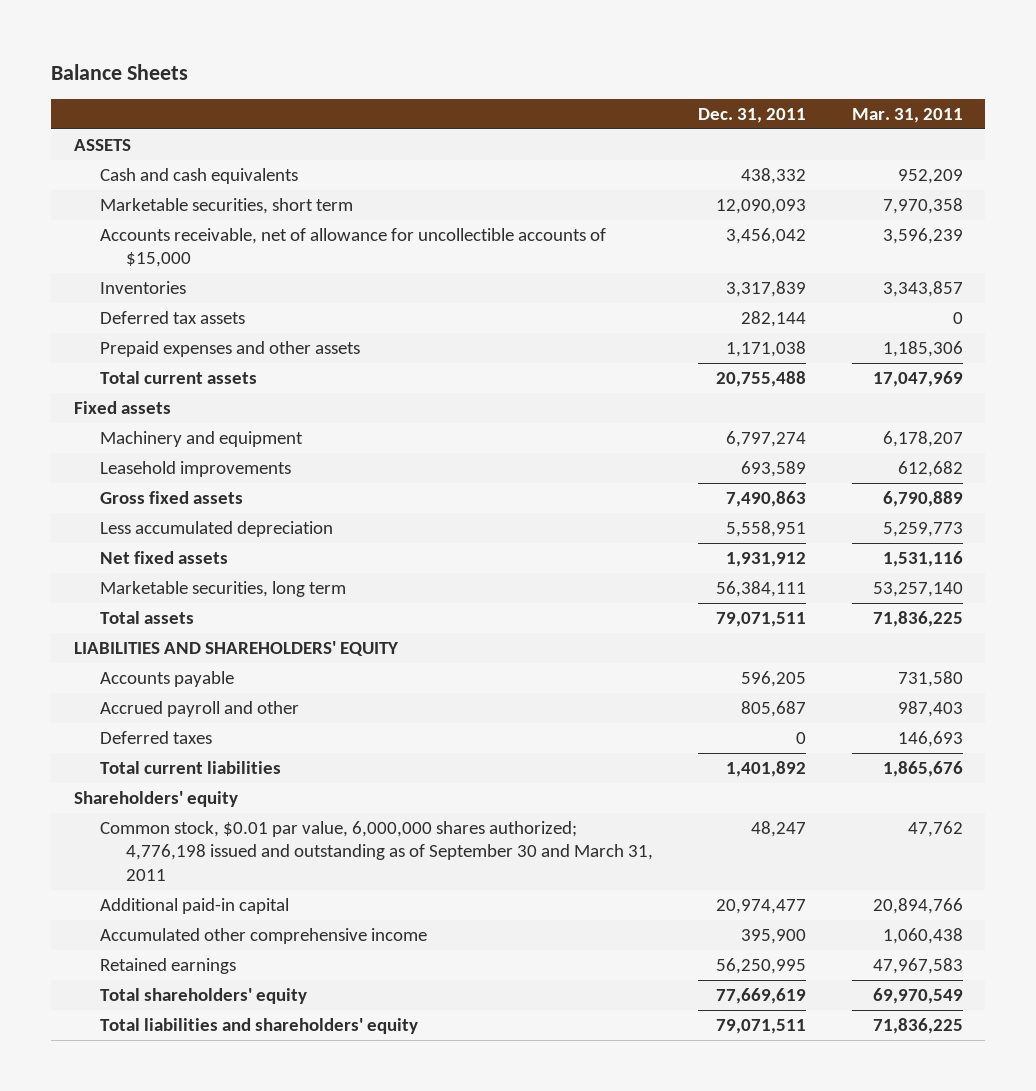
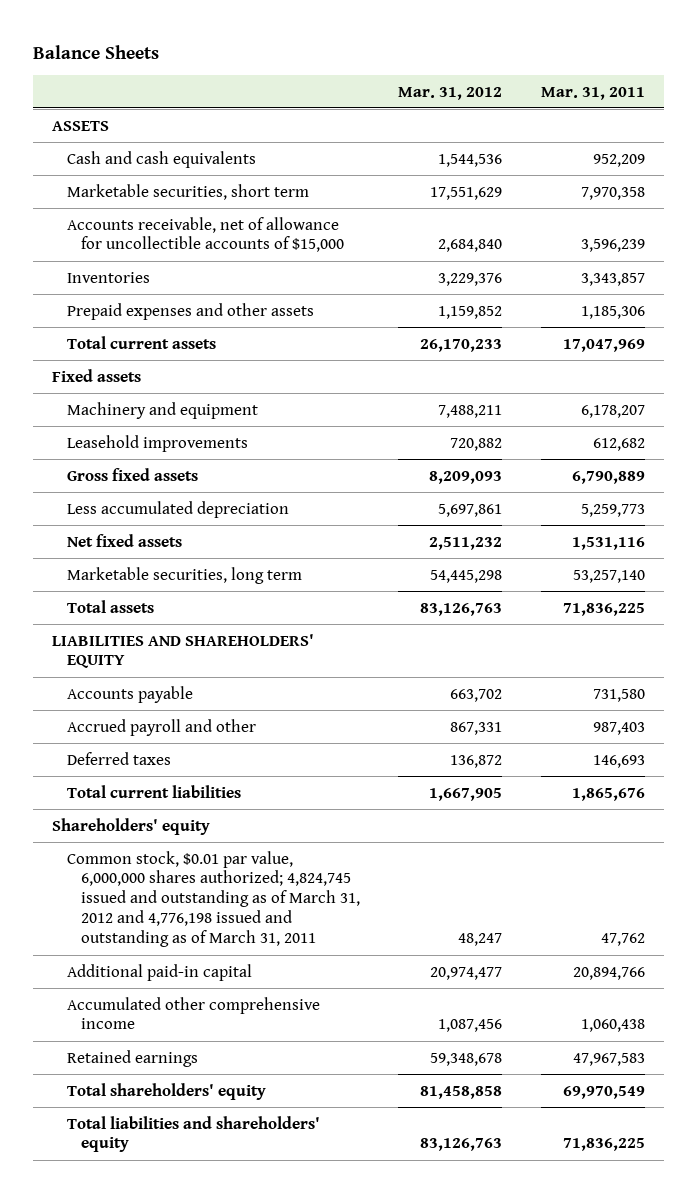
[698,107,807,123] Dec. 31, 2011 -> none
none -> [398,86,503,100] Mar. 31, 2012
[99,311,245,325] Deferred tax assets -> none
[99,821,654,881] Common stock, $0.01 par value, 6,000,000 shares authorized; 4,776,198 issued and outstanding as of September 30 and March 31, 2011 -> [66,850,360,948] Common stock, $0.01 par value, 6,000,000 shares authorized; 4,824,745 issued and outstanding as of March 31, 2012 and 4,776,198 issued and outstanding as of March 31, 2011

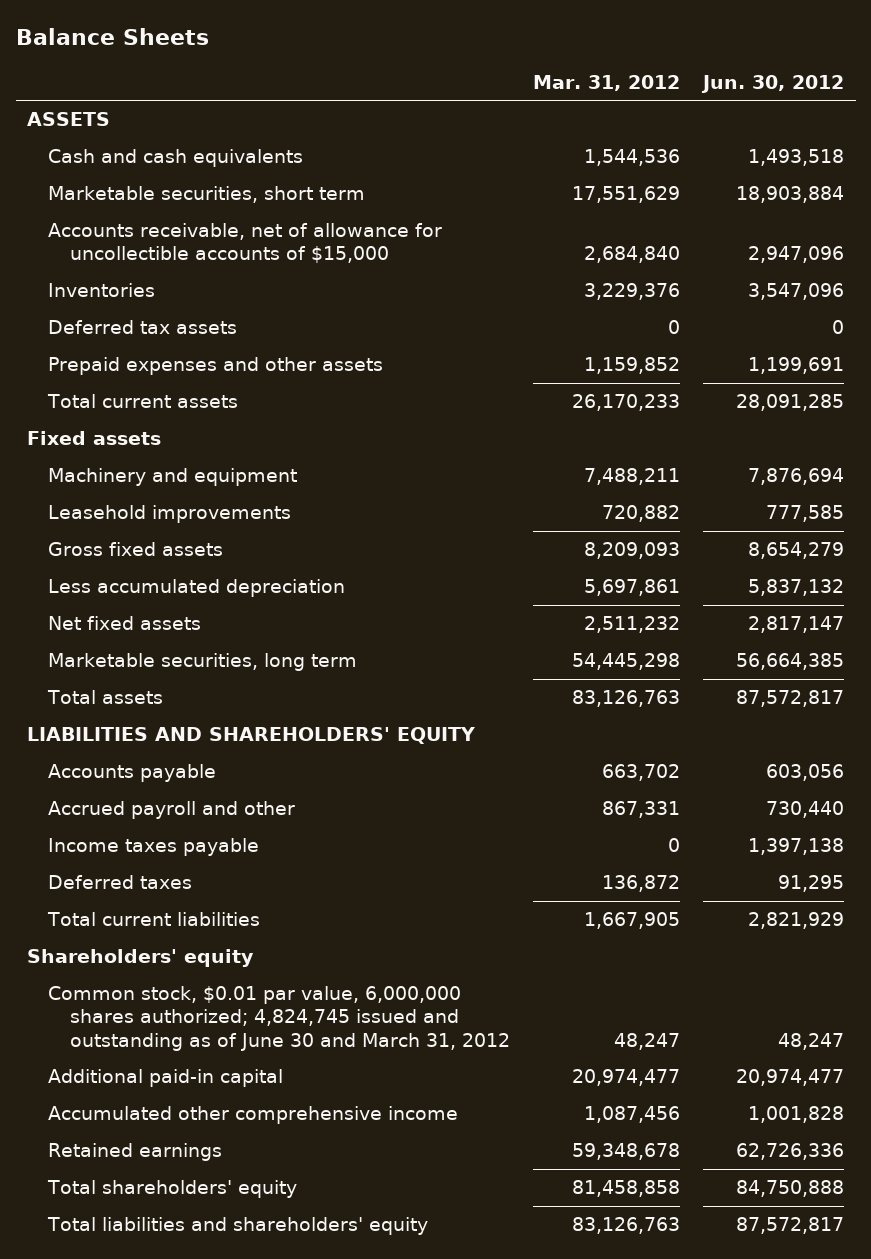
[540,86,645,100] Mar. 31, 2011 -> none
none -> [700,74,844,93] Jun. 30, 2012
none -> [48,320,238,335] Deferred tax assets
none -> [48,838,260,857] Income taxes payable
[66,850,360,948] Common stock, $0.01 par value, 6,000,000 shares authorized; 4,824,745 issued and outstanding as of March 31, 2012 and 4,776,198 issued and outstanding as of March 31, 2011 -> [48,986,510,1051] Common stock, $0.01 par value, 6,000,000 shares authorized; 4,824,745 issued and outstanding as of June 30 and March 31, 2012

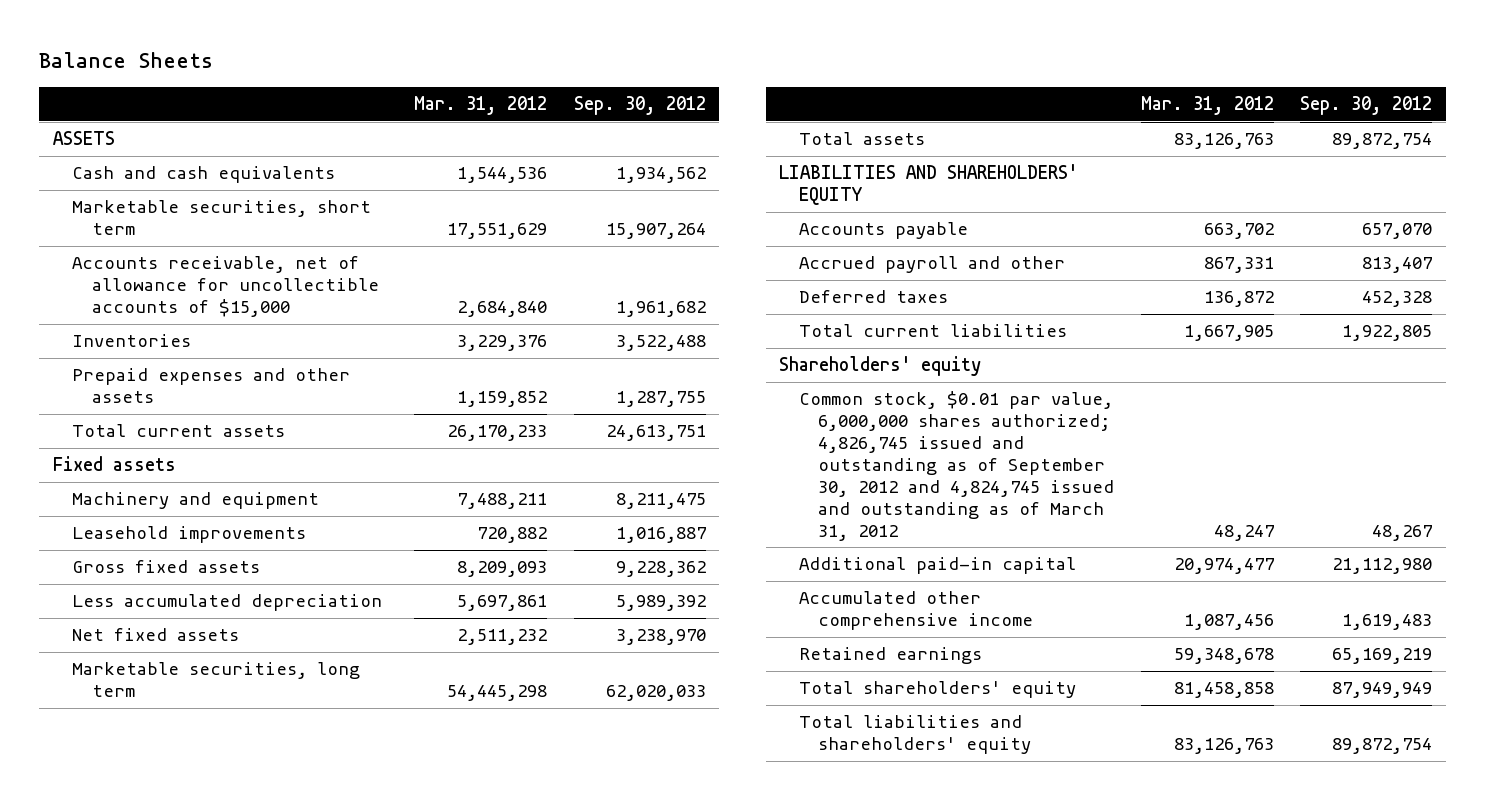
[700,74,844,93] Jun. 30, 2012 -> none
none -> [573,96,706,116] Sep. 30, 2012
[48,320,238,335] Deferred tax assets -> none
[48,838,260,857] Income taxes payable -> none
[48,986,510,1051] Common stock, $0.01 par value, 6,000,000 shares authorized; 4,824,745 issued and outstanding as of June 30 and March 31, 2012 -> [798,391,1115,541] Common stock, $0.01 par value, 6,000,000 shares authorized; 4,826,745 issued and outstanding as of September 30, 2012 and 4,824,745 issued and outstanding as of March 31, 2012

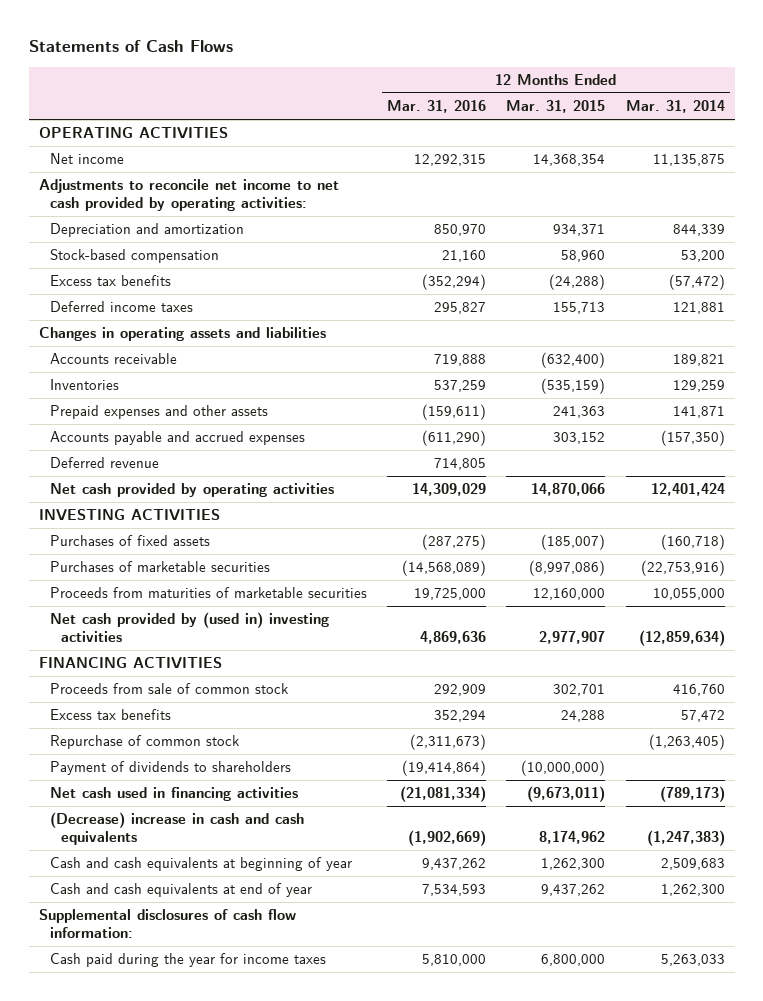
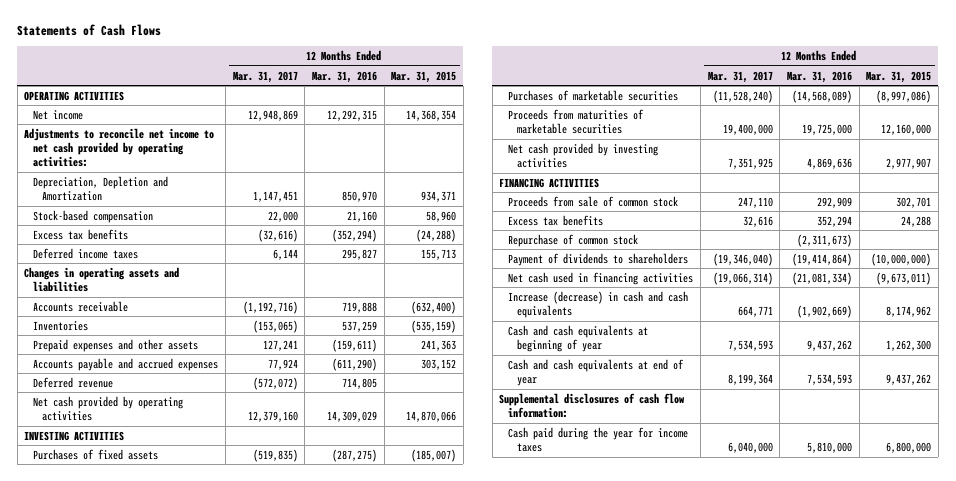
[625,100,725,114] Mar. 31, 2014 -> none
none -> [232,70,298,83] Mar. 31, 2017
[49,223,244,238] Depreciation and amortization -> [33,175,169,201] Depreciation, Depletion and Amortization
[49,612,329,643] Net cash provided by (used in) investing activities -> [508,142,659,168] Net cash provided by investing activities
[49,812,304,846] (Decrease) increase in cash and cash equivalents -> [508,290,689,318] Increase (decrease) in cash and cash equivalents

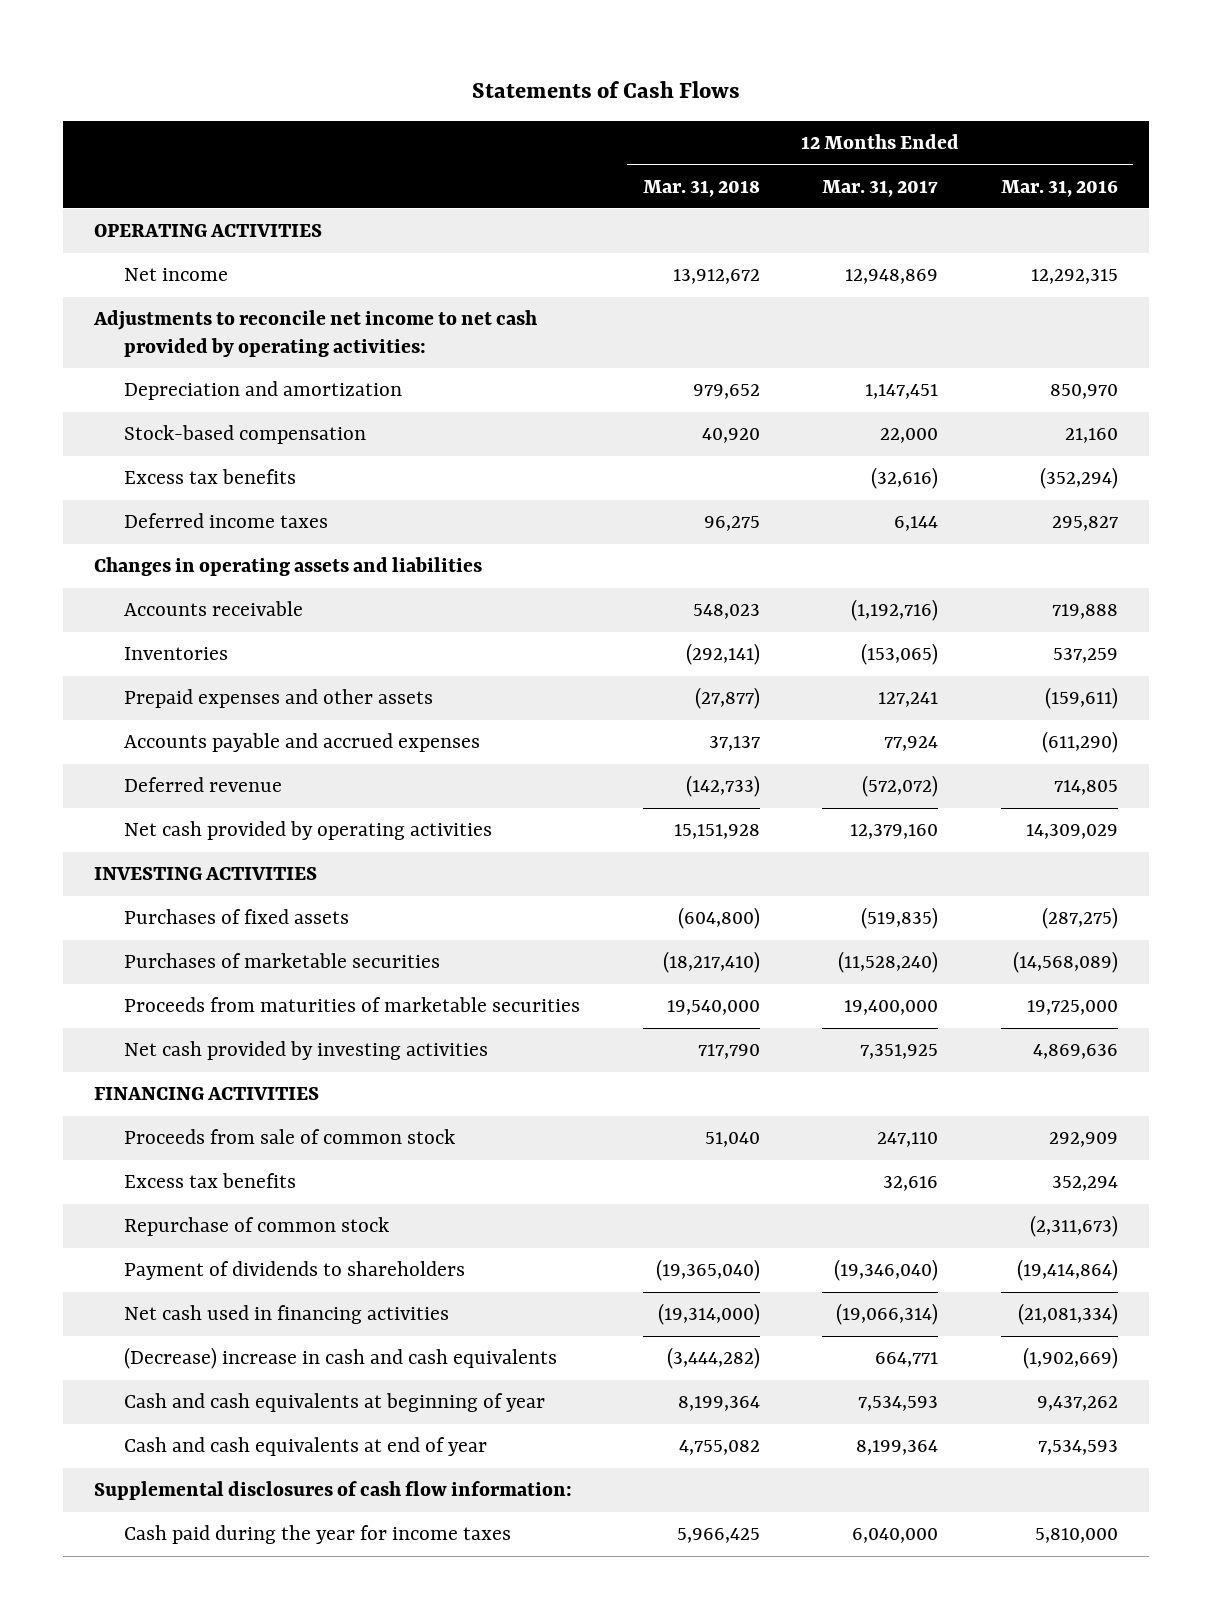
[391,70,457,83] Mar. 31, 2015 -> none
none -> [642,179,760,197] Mar. 31, 2018
[33,175,169,201] Depreciation, Depletion and Amortization -> [124,381,403,401] Depreciation and amortization
[508,290,689,318] Increase (decrease) in cash and cash equivalents -> [124,1347,558,1370] (Decrease) increase in cash and cash equivalents

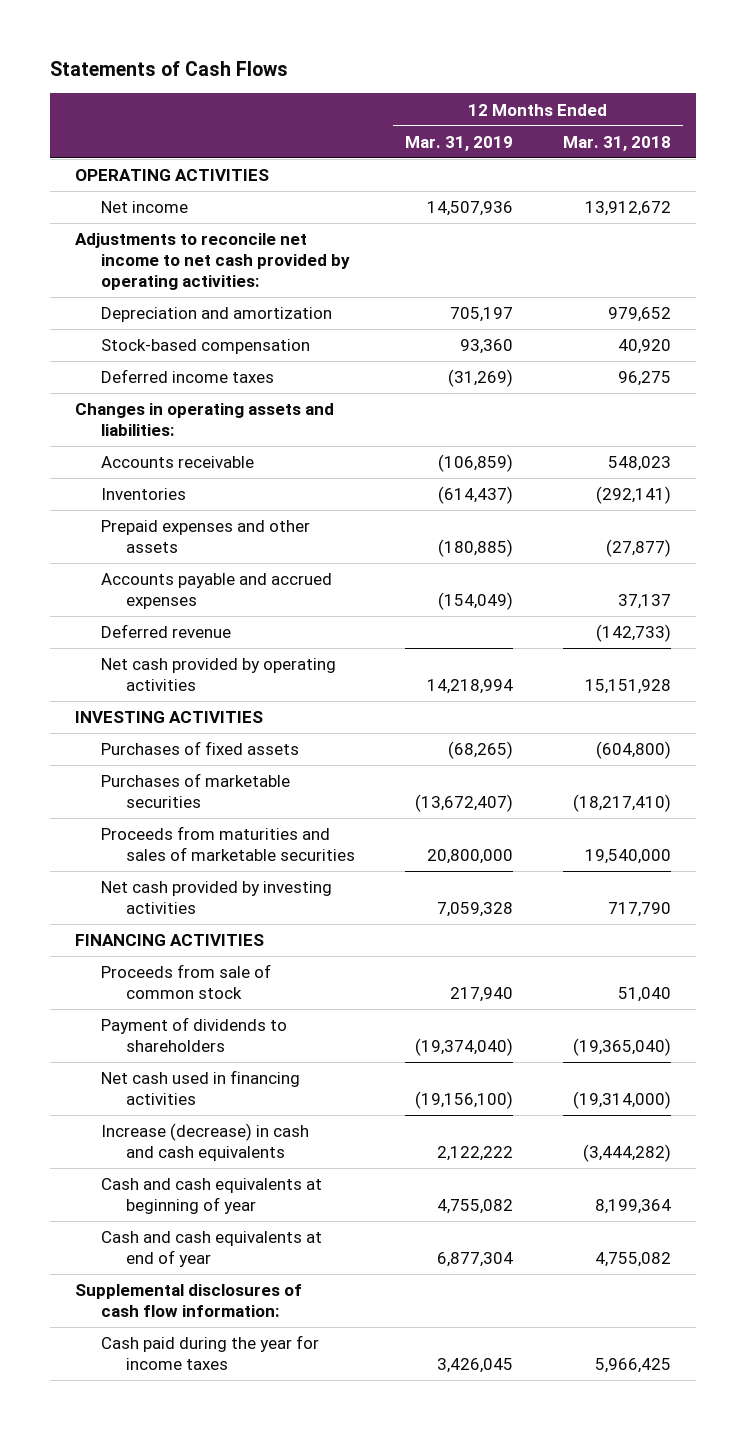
[822,179,939,197] Mar. 31, 2017 -> none
[1000,179,1118,197] Mar. 31, 2016 -> none
none -> [405,135,514,151] Mar. 31, 2019
[124,469,297,485] Excess tax benefits -> none
[93,557,482,577] Changes in operating assets and liabilities -> [74,403,334,437] Changes in operating assets and liabilities:
[124,997,581,1013] Proceeds from maturities of marketable securities -> [100,826,356,862] Proceeds from maturities and sales of marketable securities
[124,1173,297,1189] Excess tax benefits -> none
[124,1217,390,1237] Repurchase of common stock -> none
[124,1347,558,1370] (Decrease) increase in cash and cash equivalents -> [100,1123,309,1162] Increase (decrease) in cash and cash equivalents

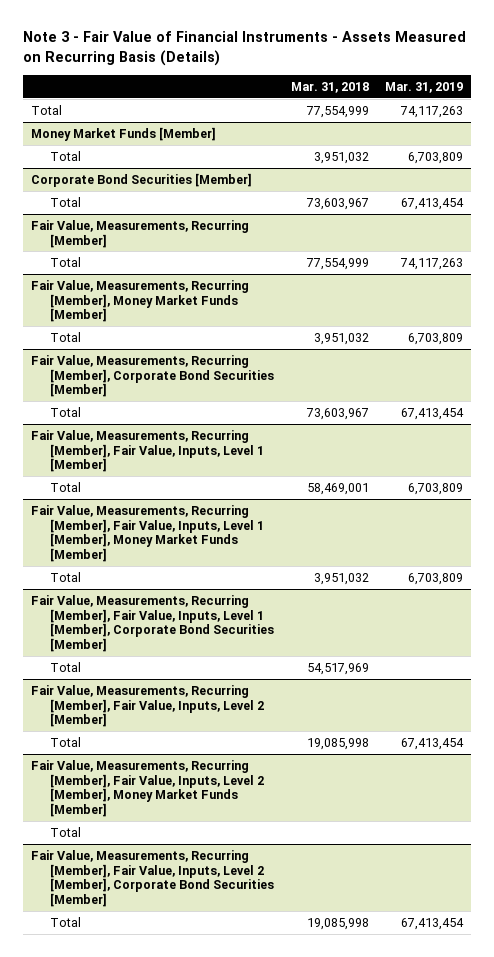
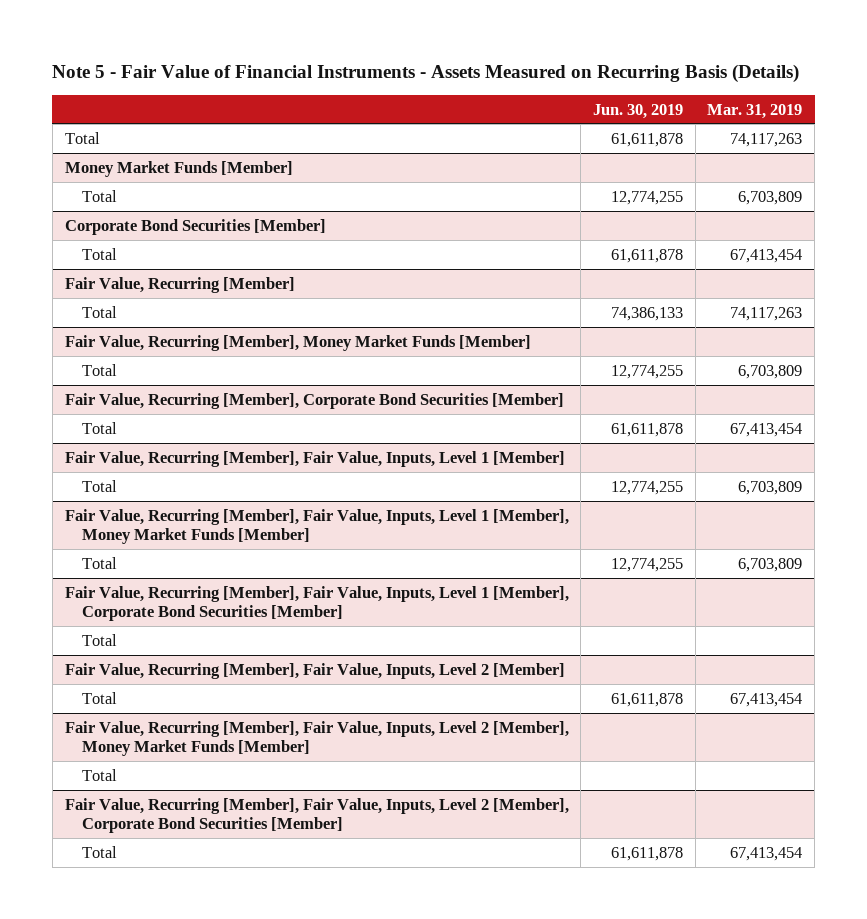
[22,31,466,67] Note 3 - Fair Value of Financial Instruments - Assets Measured on Recurring Basis (Details) -> [52,64,800,84] Note 5 - Fair Value of Financial Instruments - Assets Measured on Recurring Basis (Details)
[290,81,369,93] Mar. 31, 2018 -> none
none -> [593,103,684,119] Jun. 30, 2019
[30,219,249,248] Fair Value, Measurements, Recurring [Member] -> [64,276,295,293] Fair Value, Recurring [Member]
[30,279,249,323] Fair Value, Measurements, Recurring [Member], Money Market Funds [Member] -> [64,334,531,351] Fair Value, Recurring [Member], Money Market Funds [Member]
[30,354,275,398] Fair Value, Measurements, Recurring [Member], Corporate Bond Securities [Member] -> [64,392,564,409] Fair Value, Recurring [Member], Corporate Bond Securities [Member]
[30,429,265,473] Fair Value, Measurements, Recurring [Member], Fair Value, Inputs, Level 1 [Member] -> [64,450,565,467] Fair Value, Recurring [Member], Fair Value, Inputs, Level 1 [Member]
[30,504,265,563] Fair Value, Measurements, Recurring [Member], Fair Value, Inputs, Level 1 [Member], Money Market Funds [Member] -> [64,508,569,544] Fair Value, Recurring [Member], Fair Value, Inputs, Level 1 [Member], Money Market Funds [Member]
[30,594,275,653] Fair Value, Measurements, Recurring [Member], Fair Value, Inputs, Level 1 [Member], Corporate Bond Securities [Member] -> [64,585,569,621] Fair Value, Recurring [Member], Fair Value, Inputs, Level 1 [Member], Corporate Bond Securities [Member]
[30,684,265,728] Fair Value, Measurements, Recurring [Member], Fair Value, Inputs, Level 2 [Member] -> [64,662,565,679] Fair Value, Recurring [Member], Fair Value, Inputs, Level 2 [Member]
[30,759,265,818] Fair Value, Measurements, Recurring [Member], Fair Value, Inputs, Level 2 [Member], Money Market Funds [Member] -> [64,720,569,756] Fair Value, Recurring [Member], Fair Value, Inputs, Level 2 [Member], Money Market Funds [Member]
[30,849,275,908] Fair Value, Measurements, Recurring [Member], Fair Value, Inputs, Level 2 [Member], Corporate Bond Securities [Member] -> [64,797,569,833] Fair Value, Recurring [Member], Fair Value, Inputs, Level 2 [Member], Corporate Bond Securities [Member]

